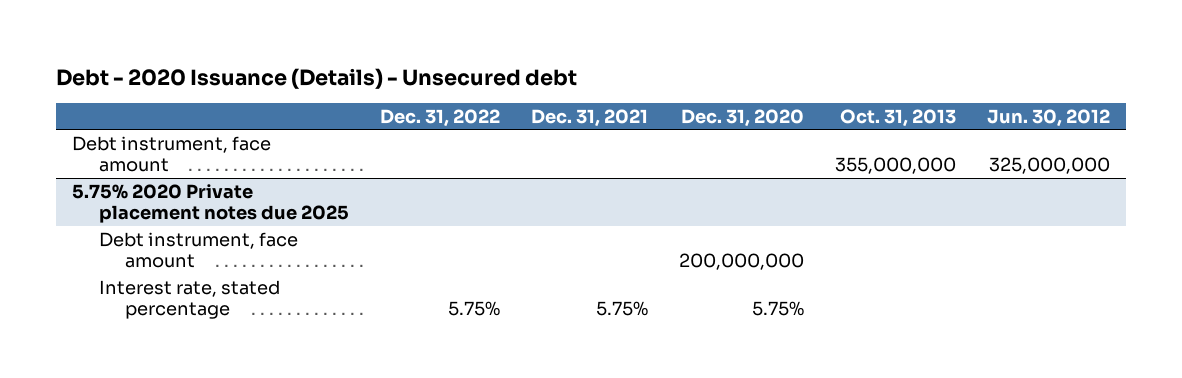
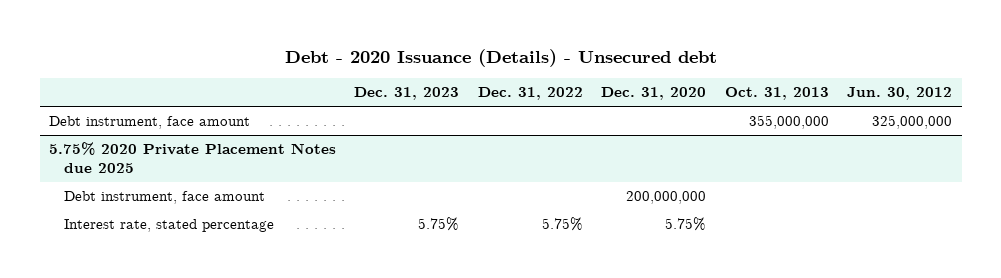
[530,108,648,127] Dec. 31, 2021 -> none
none -> [354,87,460,101] Dec. 31, 2023
[71,183,349,223] 5.75% 2020 Private placement notes due 2025 -> [48,142,336,174] 5.75% 2020 Private Placement Notes due 2025

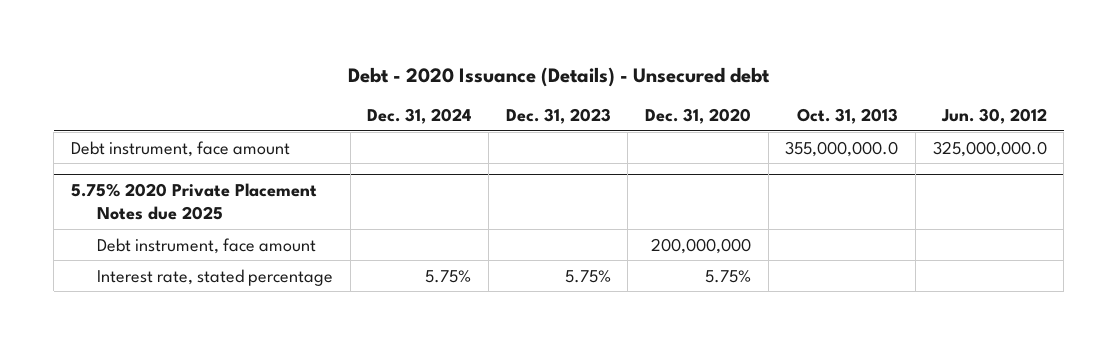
[477,87,583,101] Dec. 31, 2022 -> none
none -> [367,107,472,124] Dec. 31, 2024
[748,115,829,130] 355,000,000 -> [785,140,899,157] 355,000,000.0
[872,115,953,130] 325,000,000 -> [932,140,1047,157] 325,000,000.0

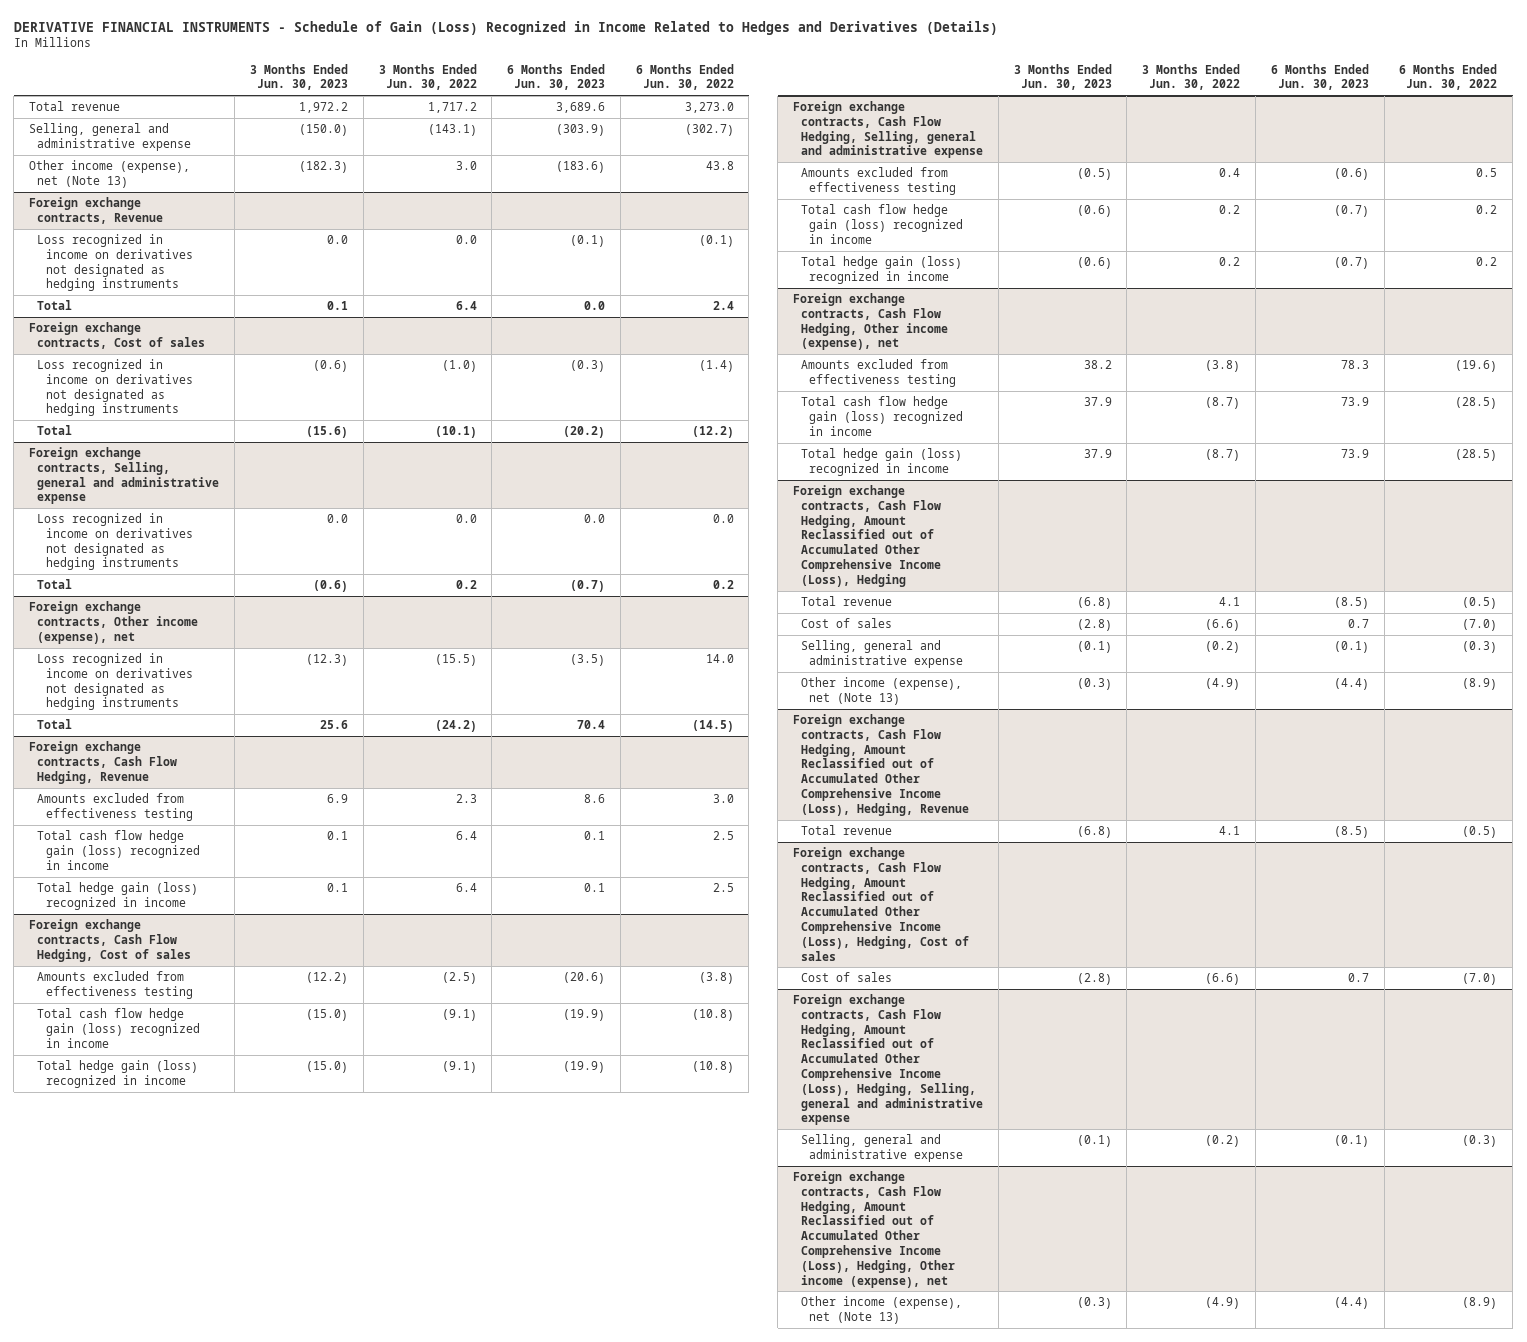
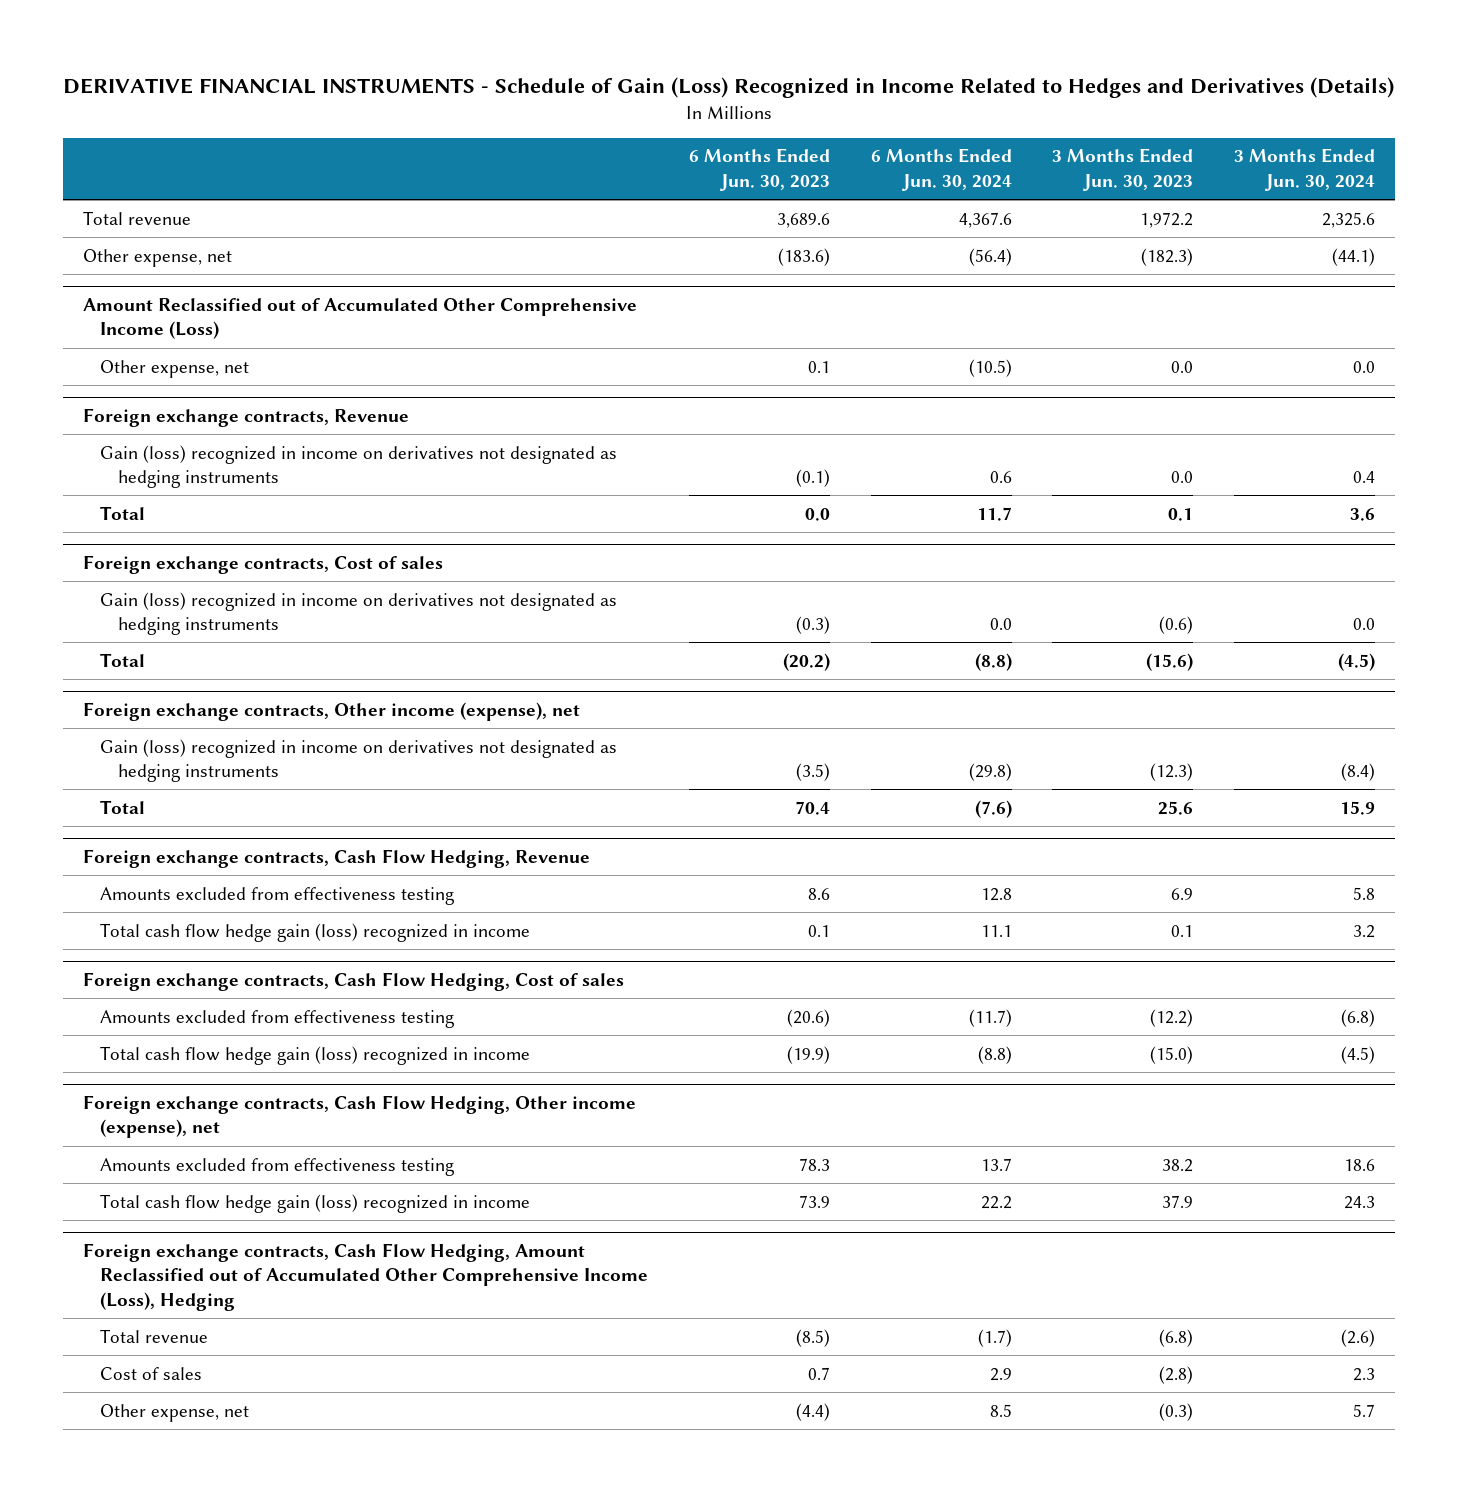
[378,63,477,91] 3 Months Ended Jun. 30, 2022 -> none
[635,63,734,91] 6 Months Ended Jun. 30, 2022 -> none
none -> [870,148,1012,191] 6 Months Ended Jun. 30, 2024
none -> [1233,148,1375,191] 3 Months Ended Jun. 30, 2024
[29,123,192,151] Selling, general and administrative expense -> none
[29,160,191,188] Other income (expense), net (Note 13) -> [83,248,233,267] Other expense, net
none -> [83,297,638,340] Amount Reclassified out of Accumulated Other Comprehensive Income (Loss)
none -> [100,359,250,378] Other expense, net
[37,234,193,292] Loss recognized in income on derivatives not designated as hedging instruments -> [100,444,618,489] Gain (loss) recognized in income on derivatives not designated as hedging instruments
[37,359,193,417] Loss recognized in income on derivatives not designated as hedging instruments -> [100,591,618,636] Gain (loss) recognized in income on derivatives not designated as hedging instruments
[29,447,220,505] Foreign exchange contracts, Selling, general and administrative expense -> none
[37,513,193,571] Loss recognized in income on derivatives not designated as hedging instruments -> none
[37,579,73,590] Total -> none
[37,653,193,711] Loss recognized in income on derivatives not designated as hedging instruments -> [100,738,618,783] Gain (loss) recognized in income on derivatives not designated as hedging instruments
[37,882,199,910] Total hedge gain (loss) recognized in income -> none
[37,1060,199,1088] Total hedge gain (loss) recognized in income -> none
[792,101,984,159] Foreign exchange contracts, Cash Flow Hedging, Selling, general and administrative expense -> none
[801,167,957,195] Amounts excluded from effectiveness testing -> none
[801,204,964,244] Total cash flow hedge gain (loss) recognized in income -> none
[801,256,963,284] Total hedge gain (loss) recognized in income -> none
[801,448,963,476] Total hedge gain (loss) recognized in income -> none
[801,640,964,668] Selling, general and administrative expense -> none
[792,714,970,816] Foreign exchange contracts, Cash Flow Hedging, Amount Reclassified out of Accumulated Other Comprehensive Income (Loss), Hedging, Revenue -> none
[801,825,893,836] Total revenue -> none
[792,847,970,961] Foreign exchange contracts, Cash Flow Hedging, Amount Reclassified out of Accumulated Other Comprehensive Income (Loss), Hedging, Cost of sales -> none
[801,972,893,983] Cost of sales -> none
[792,994,984,1126] Foreign exchange contracts, Cash Flow Hedging, Amount Reclassified out of Accumulated Other Comprehensive Income (Loss), Hedging, Selling, general and administrative expense -> none
[801,1134,964,1162] Selling, general and administrative expense -> none
[792,1171,956,1288] Foreign exchange contracts, Cash Flow Hedging, Amount Reclassified out of Accumulated Other Comprehensive Income (Loss), Hedging, Other income (expense), net -> none
[801,1296,963,1324] Other income (expense), net (Note 13) -> none
[801,677,963,705] Other income (expense), net (Note 13) -> [100,1403,250,1422] Other expense, net

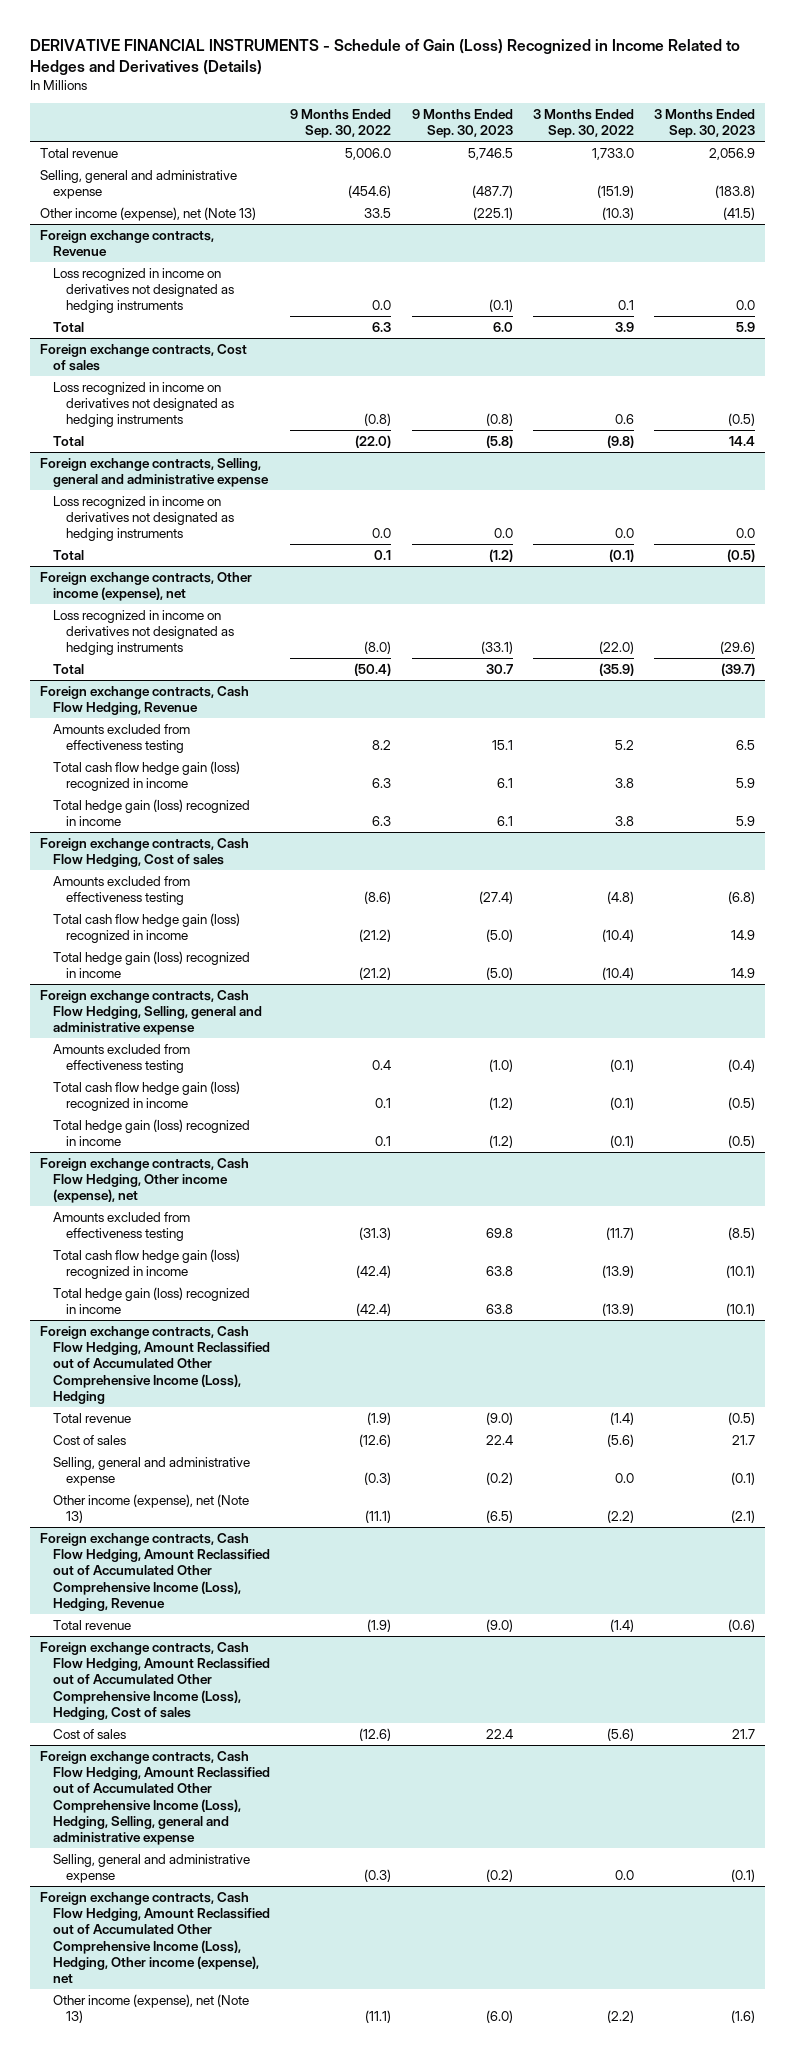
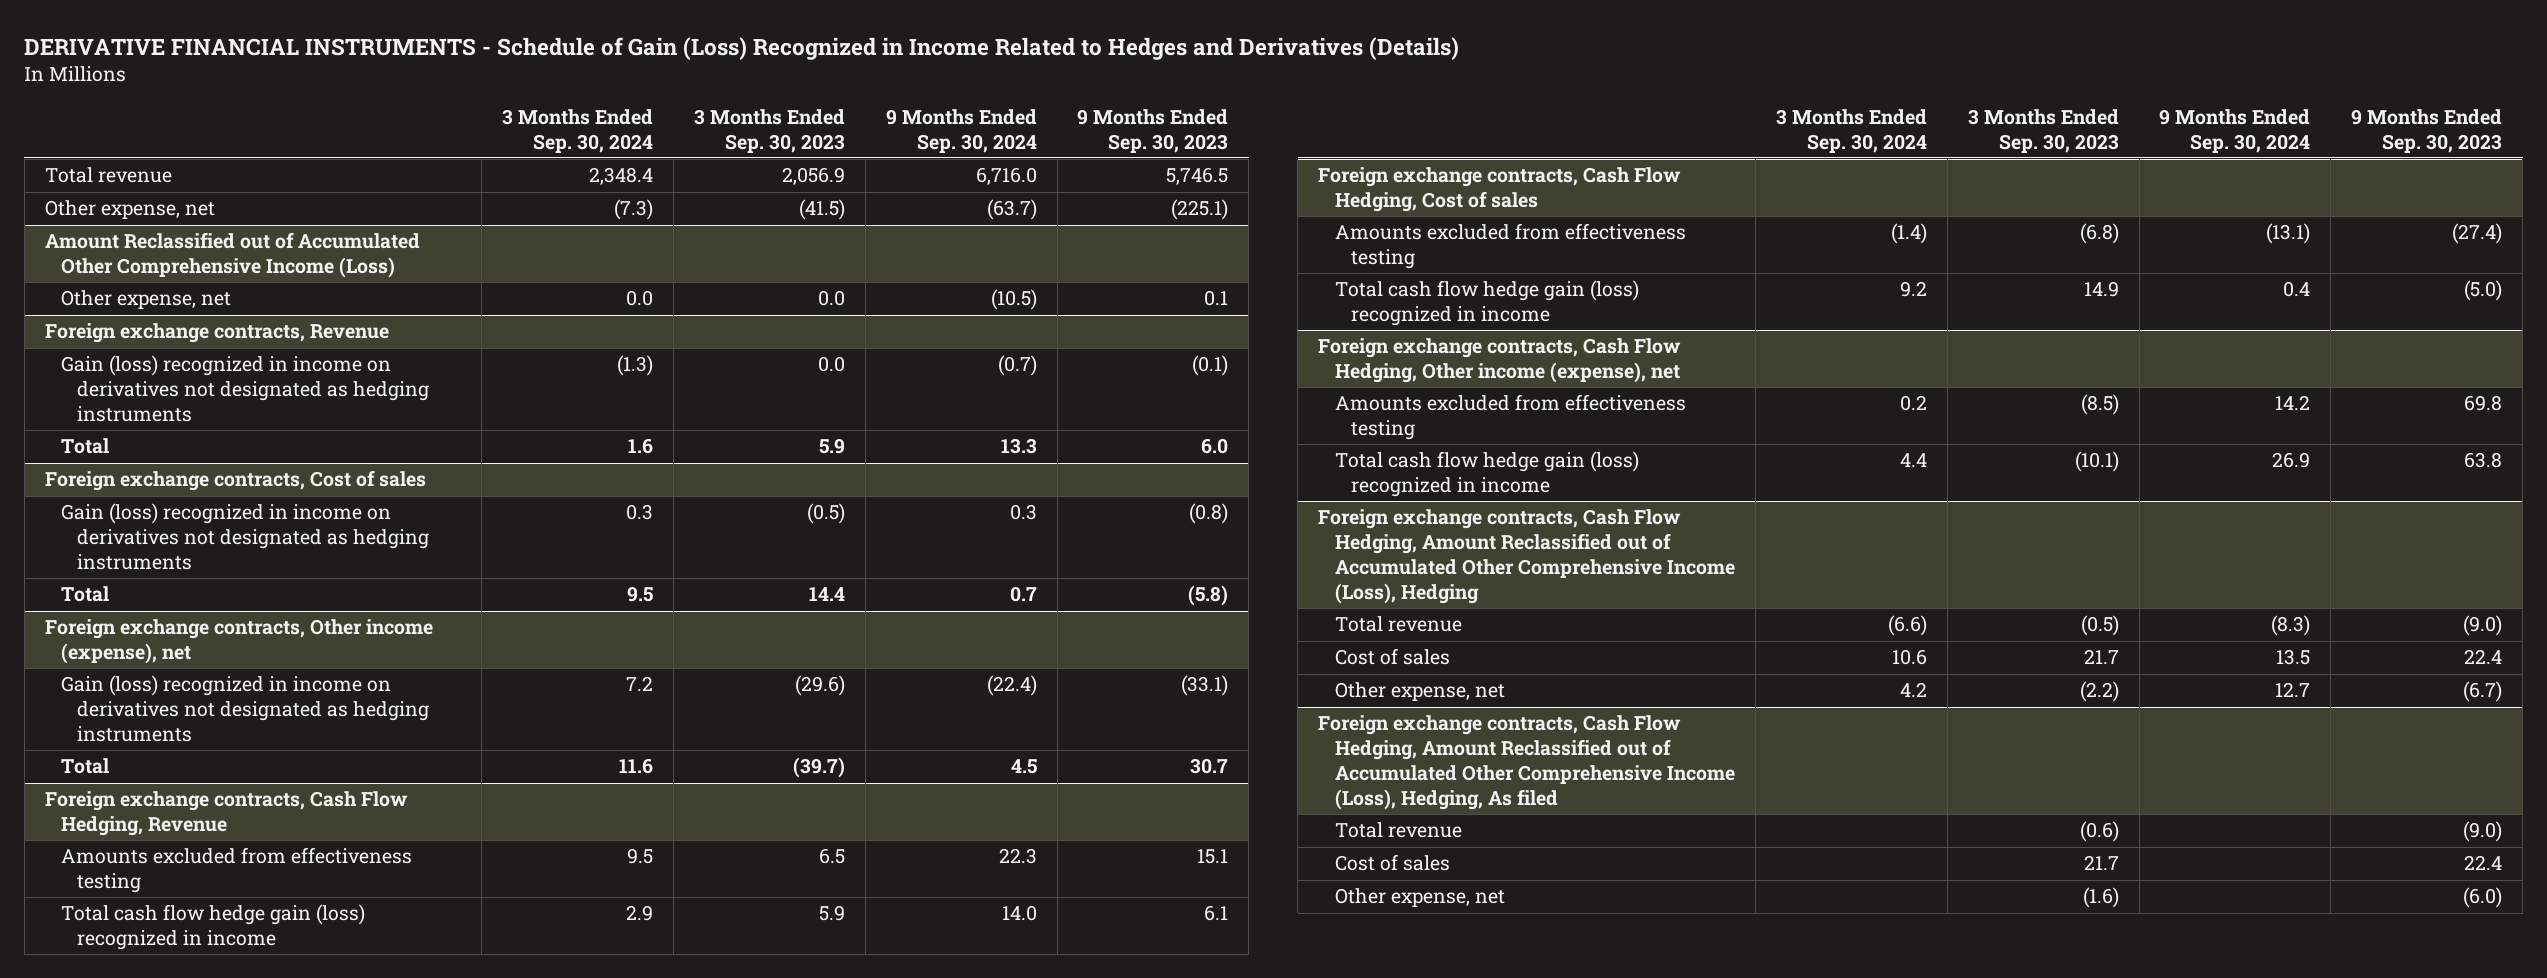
[290,108,392,139] 9 Months Ended Sep. 30, 2022 -> none
[532,108,634,139] 3 Months Ended Sep. 30, 2022 -> none
none -> [501,109,653,153] 3 Months Ended Sep. 30, 2024
none -> [885,109,1037,153] 9 Months Ended Sep. 30, 2024
[40,169,238,200] Selling, general and administrative expense -> none
[40,206,257,221] Other income (expense), net (Note 13) -> [44,200,215,220] Other expense, net
none -> [44,232,420,279] Amount Reclassified out of Accumulated Other Comprehensive Income (Loss)
none -> [60,290,231,310] Other expense, net
[53,267,234,314] Loss recognized in income on derivatives not designated as hedging instruments -> [60,355,430,422] Gain (loss) recognized in income on derivatives not designated as hedging instruments
[53,381,234,428] Loss recognized in income on derivatives not designated as hedging instruments -> [60,503,430,570] Gain (loss) recognized in income on derivatives not designated as hedging instruments
[40,457,270,488] Foreign exchange contracts, Selling, general and administrative expense -> none
[53,495,234,542] Loss recognized in income on derivatives not designated as hedging instruments -> none
[53,549,85,560] Total -> none
[53,609,234,656] Loss recognized in income on derivatives not designated as hedging instruments -> [60,675,430,742] Gain (loss) recognized in income on derivatives not designated as hedging instruments
[53,798,251,827] Total hedge gain (loss) recognized in income -> none
[53,950,251,979] Total hedge gain (loss) recognized in income -> none
[40,989,263,1036] Foreign exchange contracts, Cash Flow Hedging, Selling, general and administrative expense -> none
[53,1043,191,1074] Amounts excluded from effectiveness testing -> none
[53,1080,241,1112] Total cash flow hedge gain (loss) recognized in income -> none
[53,1118,251,1147] Total hedge gain (loss) recognized in income -> none
[53,1286,251,1315] Total hedge gain (loss) recognized in income -> none
[53,1456,251,1487] Selling, general and administrative expense -> none
[53,1493,250,1524] Other income (expense), net (Note 13) -> [1334,682,1505,702] Other expense, net
[485,1510,513,1524] (6.5) -> [2463,681,2503,703] (6.7)
[730,1510,755,1524] (2.1) -> [2079,681,2119,703] (2.2)
[40,1532,271,1611] Foreign exchange contracts, Cash Flow Hedging, Amount Reclassified out of Accumulated Other Comprehensive Income (Loss), Hedging, Revenue -> [1318,715,1735,810] Foreign exchange contracts, Cash Flow Hedging, Amount Reclassified out of Accumulated Other Comprehensive Income (Loss), Hedging, As filed
[40,1641,271,1720] Foreign exchange contracts, Cash Flow Hedging, Amount Reclassified out of Accumulated Other Comprehensive Income (Loss), Hedging, Cost of sales -> none
[40,1750,271,1846] Foreign exchange contracts, Cash Flow Hedging, Amount Reclassified out of Accumulated Other Comprehensive Income (Loss), Hedging, Selling, general and administrative expense -> none
[53,1853,251,1884] Selling, general and administrative expense -> none
[40,1891,271,1984] Foreign exchange contracts, Cash Flow Hedging, Amount Reclassified out of Accumulated Other Comprehensive Income (Loss), Hedging, Other income (expense), net -> none
[53,1993,250,2024] Other income (expense), net (Note 13) -> [1334,888,1505,908] Other expense, net

